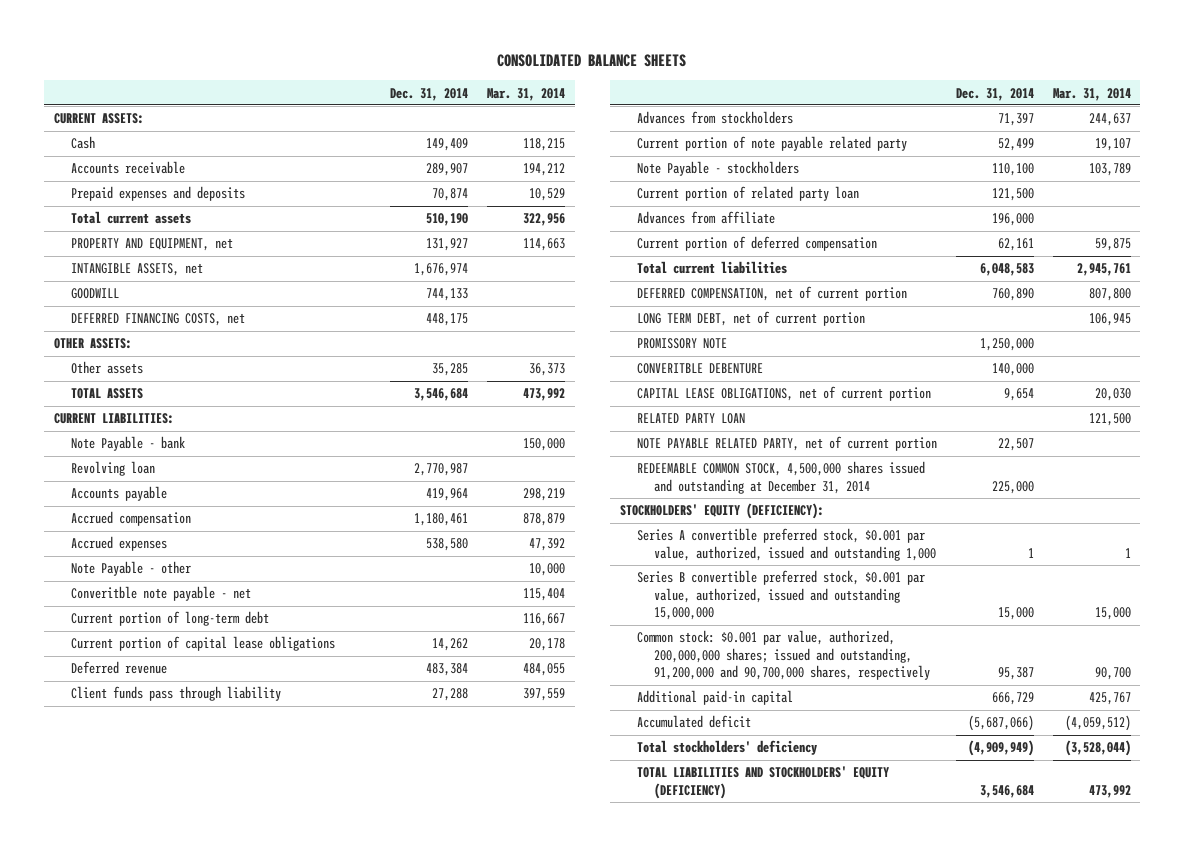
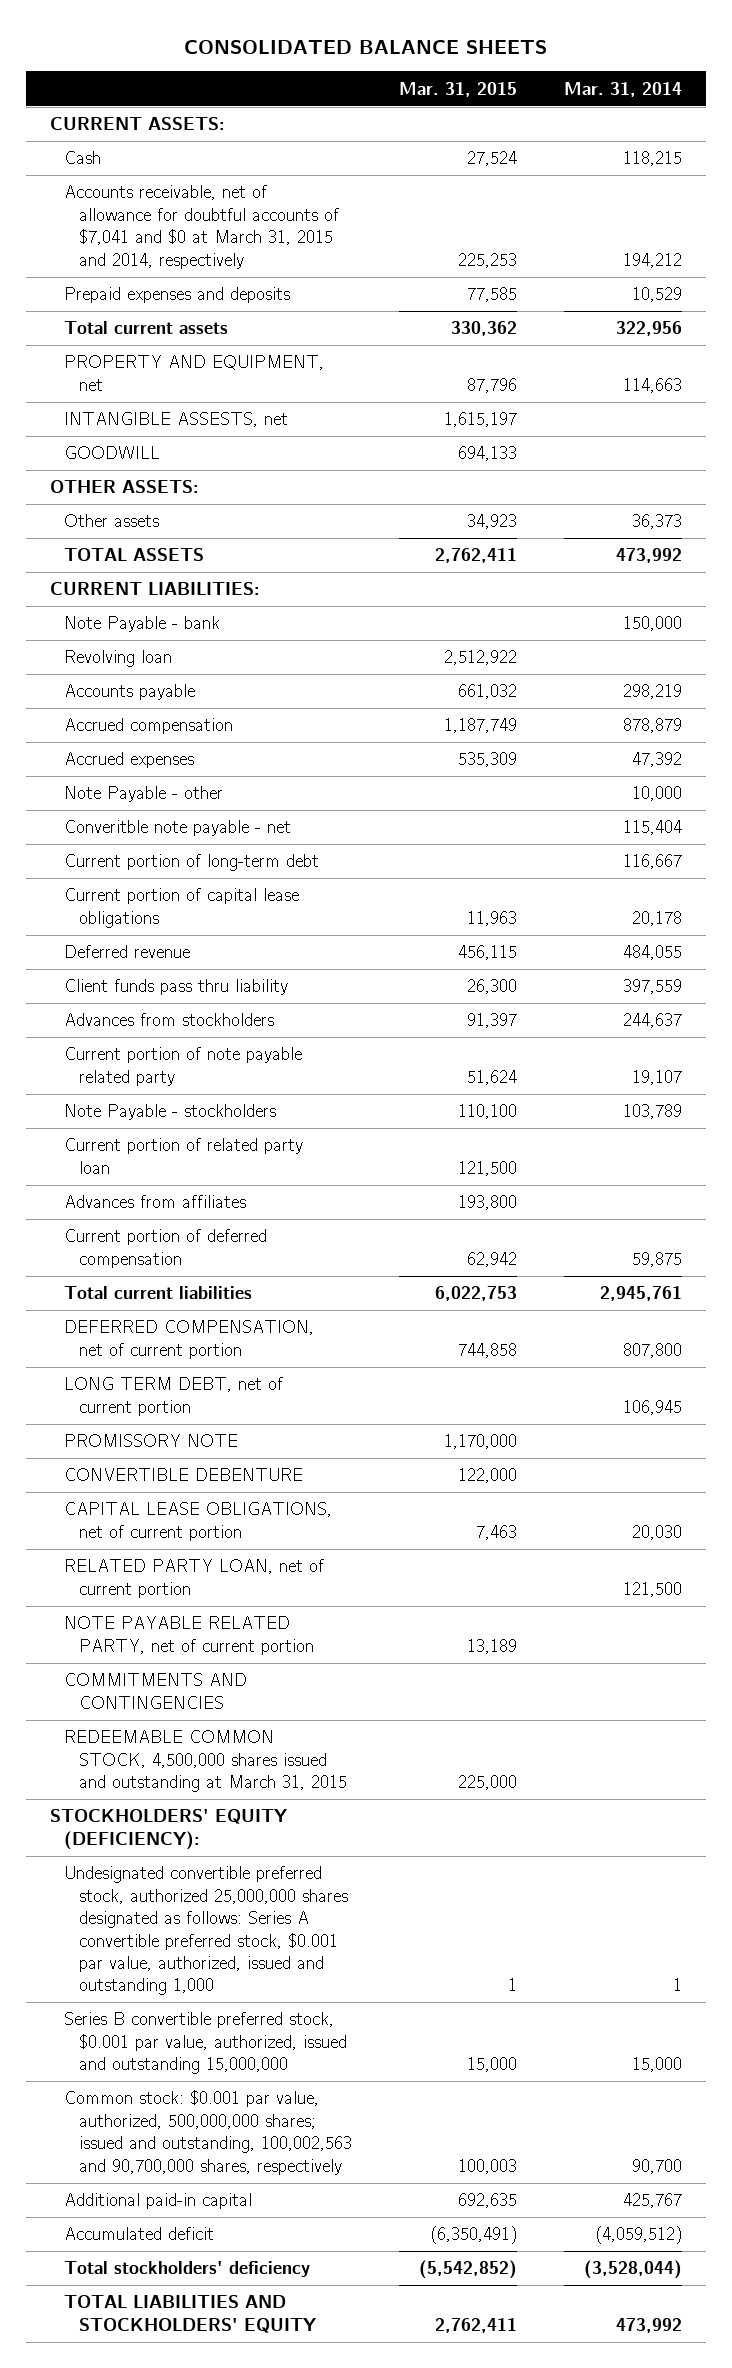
[390,87,469,101] Dec. 31, 2014 -> none
none -> [398,81,517,97] Mar. 31, 2015
[70,161,185,175] Accounts receivable -> [64,185,339,269] Accounts receivable, net of allowance for doubtful accounts of $7,041 and $0 at March 31, 2015 and 2014, respectively
[70,263,203,277] INTANGIBLE ASSETS, net -> [64,412,289,428] INTANGIBLE ASSESTS, net
[70,313,245,327] DEFERRED FINANCING COSTS, net -> none
[70,686,281,702] Client funds pass through liability -> [64,979,289,996] Client funds pass thru liability
[636,211,775,225] Advances from affiliate -> [64,1195,247,1209] Advances from affiliates
[636,363,763,375] CONVERITBLE DEBENTURE -> none
none -> [64,1468,304,1482] CONVERTIBLE DEBENTURE
[636,413,745,425] RELATED PARTY LOAN -> [64,1559,325,1598] RELATED PARTY LOAN, net of current portion
none -> [64,1673,248,1709] COMMITMENTS AND CONTINGENCIES
[636,461,925,494] REDEEMABLE COMMON STOCK, 4,500,000 shares issued and outstanding at December 31, 2014 -> [64,1730,347,1793] REDEEMABLE COMMON STOCK, 4,500,000 shares issued and outstanding at March 31, 2015
[636,528,936,561] Series A convertible preferred stock, $0.001 par value, authorized, issued and outstanding 1,000 -> [64,1866,348,1996] Undesignated convertible preferred stock, authorized 25,000,000 shares designated as follows: Series A convertible preferred stock, $0.001 par value, authorized, issued and outstanding 1,000
[636,630,930,681] Common stock: $0.001 par value, authorized, 200,000,000 shares; issued and outstanding, 91,200,000 and 90,700,000 shares, respectively -> [64,2090,352,2175] Common stock: $0.001 par value, authorized, 500,000,000 shares; issued and outstanding, 100,002,563 and 90,700,000 shares, respectively
[636,766,889,799] TOTAL LIABILITIES AND STOCKHOLDERS' EQUITY (DEFICIENCY) -> [64,2295,317,2333] TOTAL LIABILITIES AND STOCKHOLDERS' EQUITY

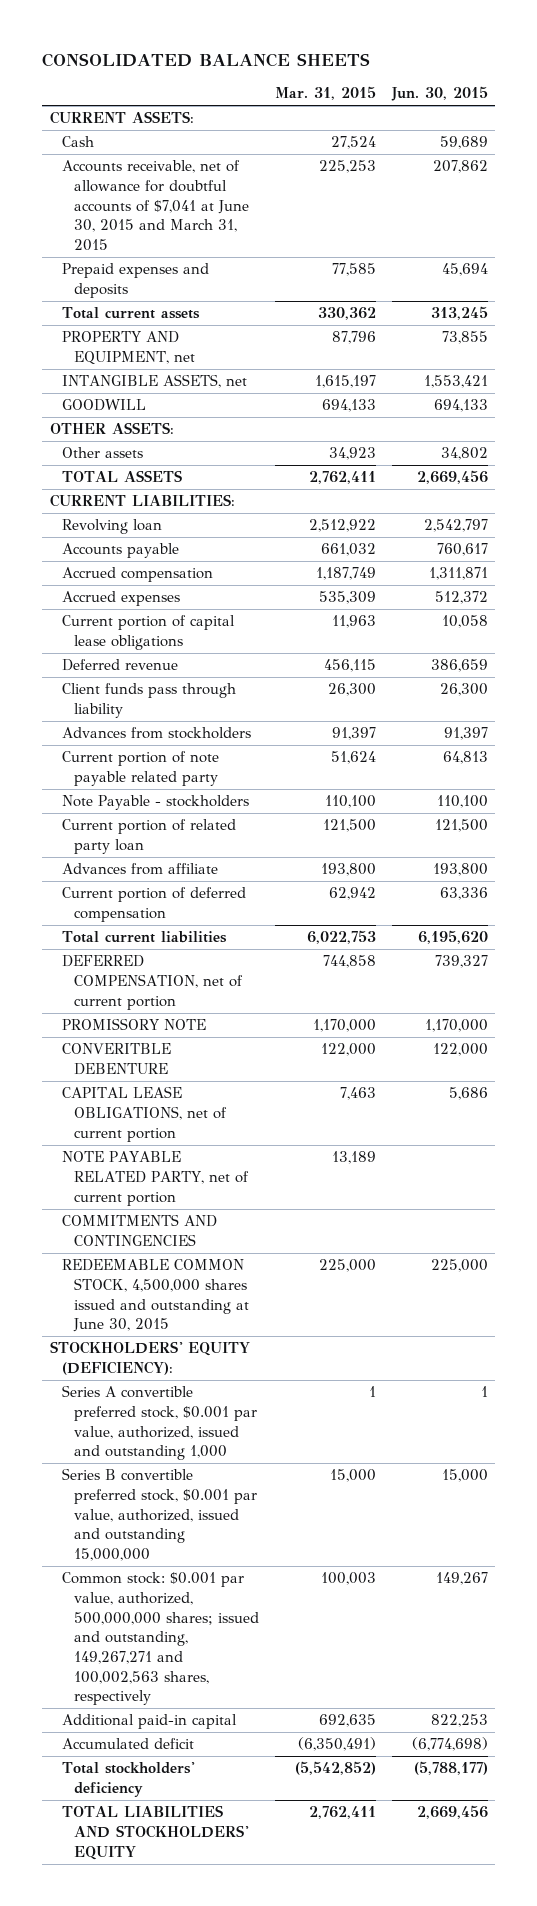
[563,81,682,97] Mar. 31, 2014 -> none
none -> [390,86,488,102] Jun. 30, 2015
[64,185,339,269] Accounts receivable, net of allowance for doubtful accounts of $7,041 and $0 at March 31, 2015 and 2014, respectively -> [62,160,250,252] Accounts receivable, net of allowance for doubtful accounts of $7,041 at June 30, 2015 and March 31, 2015
[64,412,289,428] INTANGIBLE ASSESTS, net -> [62,374,248,389] INTANGIBLE ASSETS, net
[64,616,221,633] Note Payable - bank -> none
[64,786,224,803] Note Payable - other -> none
[64,820,292,837] Converitble note payable - net -> none
[64,854,320,872] Current portion of long-term debt -> none
[64,979,289,996] Client funds pass thru liability -> [62,683,237,719] Client funds pass through liability
[64,1195,247,1209] Advances from affiliates -> [62,863,219,876] Advances from affiliate
[64,1377,284,1416] LONG TERM DEBT, net of current portion -> none
[64,1468,304,1482] CONVERTIBLE DEBENTURE -> [62,1043,172,1076] CONVERITBLE DEBENTURE
[64,1559,325,1598] RELATED PARTY LOAN, net of current portion -> none
[64,1730,347,1793] REDEEMABLE COMMON STOCK, 4,500,000 shares issued and outstanding at March 31, 2015 -> [62,1259,250,1333] REDEEMABLE COMMON STOCK, 4,500,000 shares issued and outstanding at June 30, 2015
[64,1866,348,1996] Undesignated convertible preferred stock, authorized 25,000,000 shares designated as follows: Series A convertible preferred stock, $0.001 par value, authorized, issued and outstanding 1,000 -> [62,1385,258,1461] Series A convertible preferred stock, $0.001 par value, authorized, issued and outstanding 1,000
[64,2090,352,2175] Common stock: $0.001 par value, authorized, 500,000,000 shares; issued and outstanding, 100,002,563 and 90,700,000 shares, respectively -> [62,1572,260,1706] Common stock: $0.001 par value, authorized, 500,000,000 shares; issued and outstanding, 149,267,271 and 100,002,563 shares, respectively

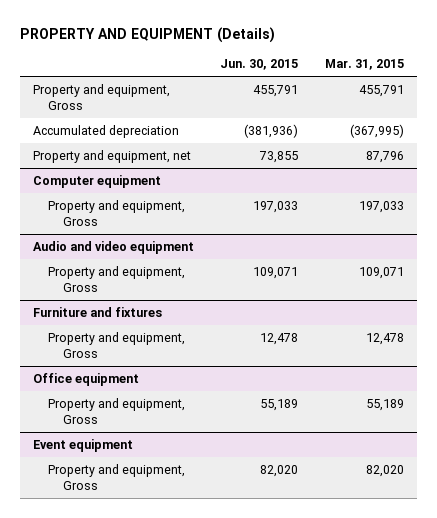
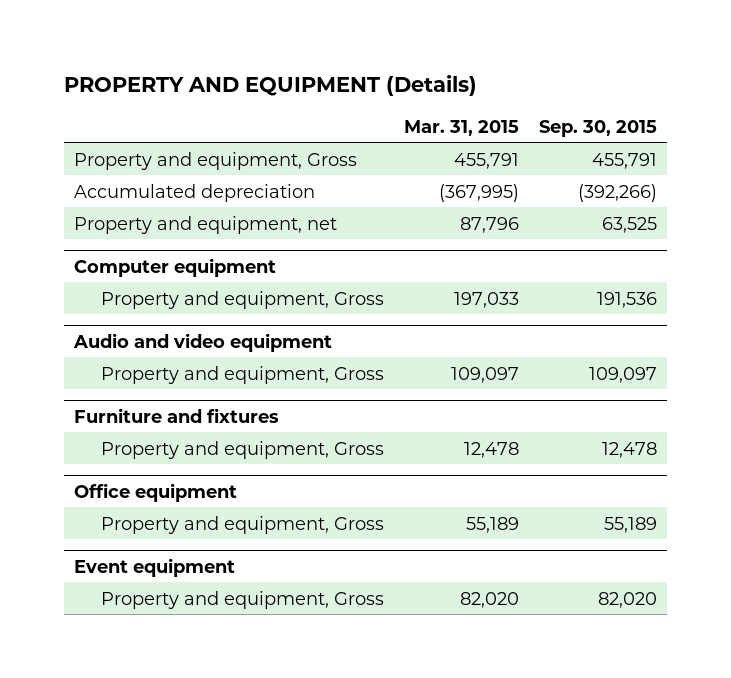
[220,59,299,71] Jun. 30, 2015 -> none
none -> [539,119,658,137] Sep. 30, 2015
[358,266,404,279] 109,071 -> [450,366,519,383] 109,097

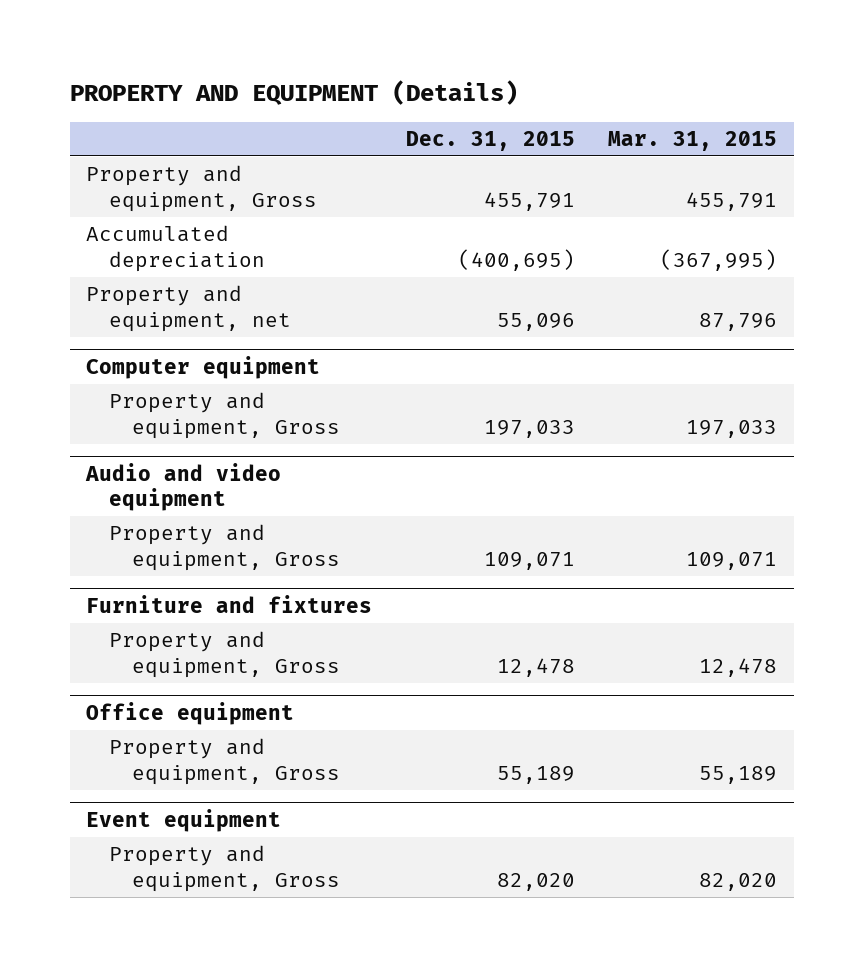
[539,119,658,137] Sep. 30, 2015 -> none
none -> [405,130,575,151] Dec. 31, 2015
[450,366,519,383] 109,097 -> [686,551,778,570] 109,071

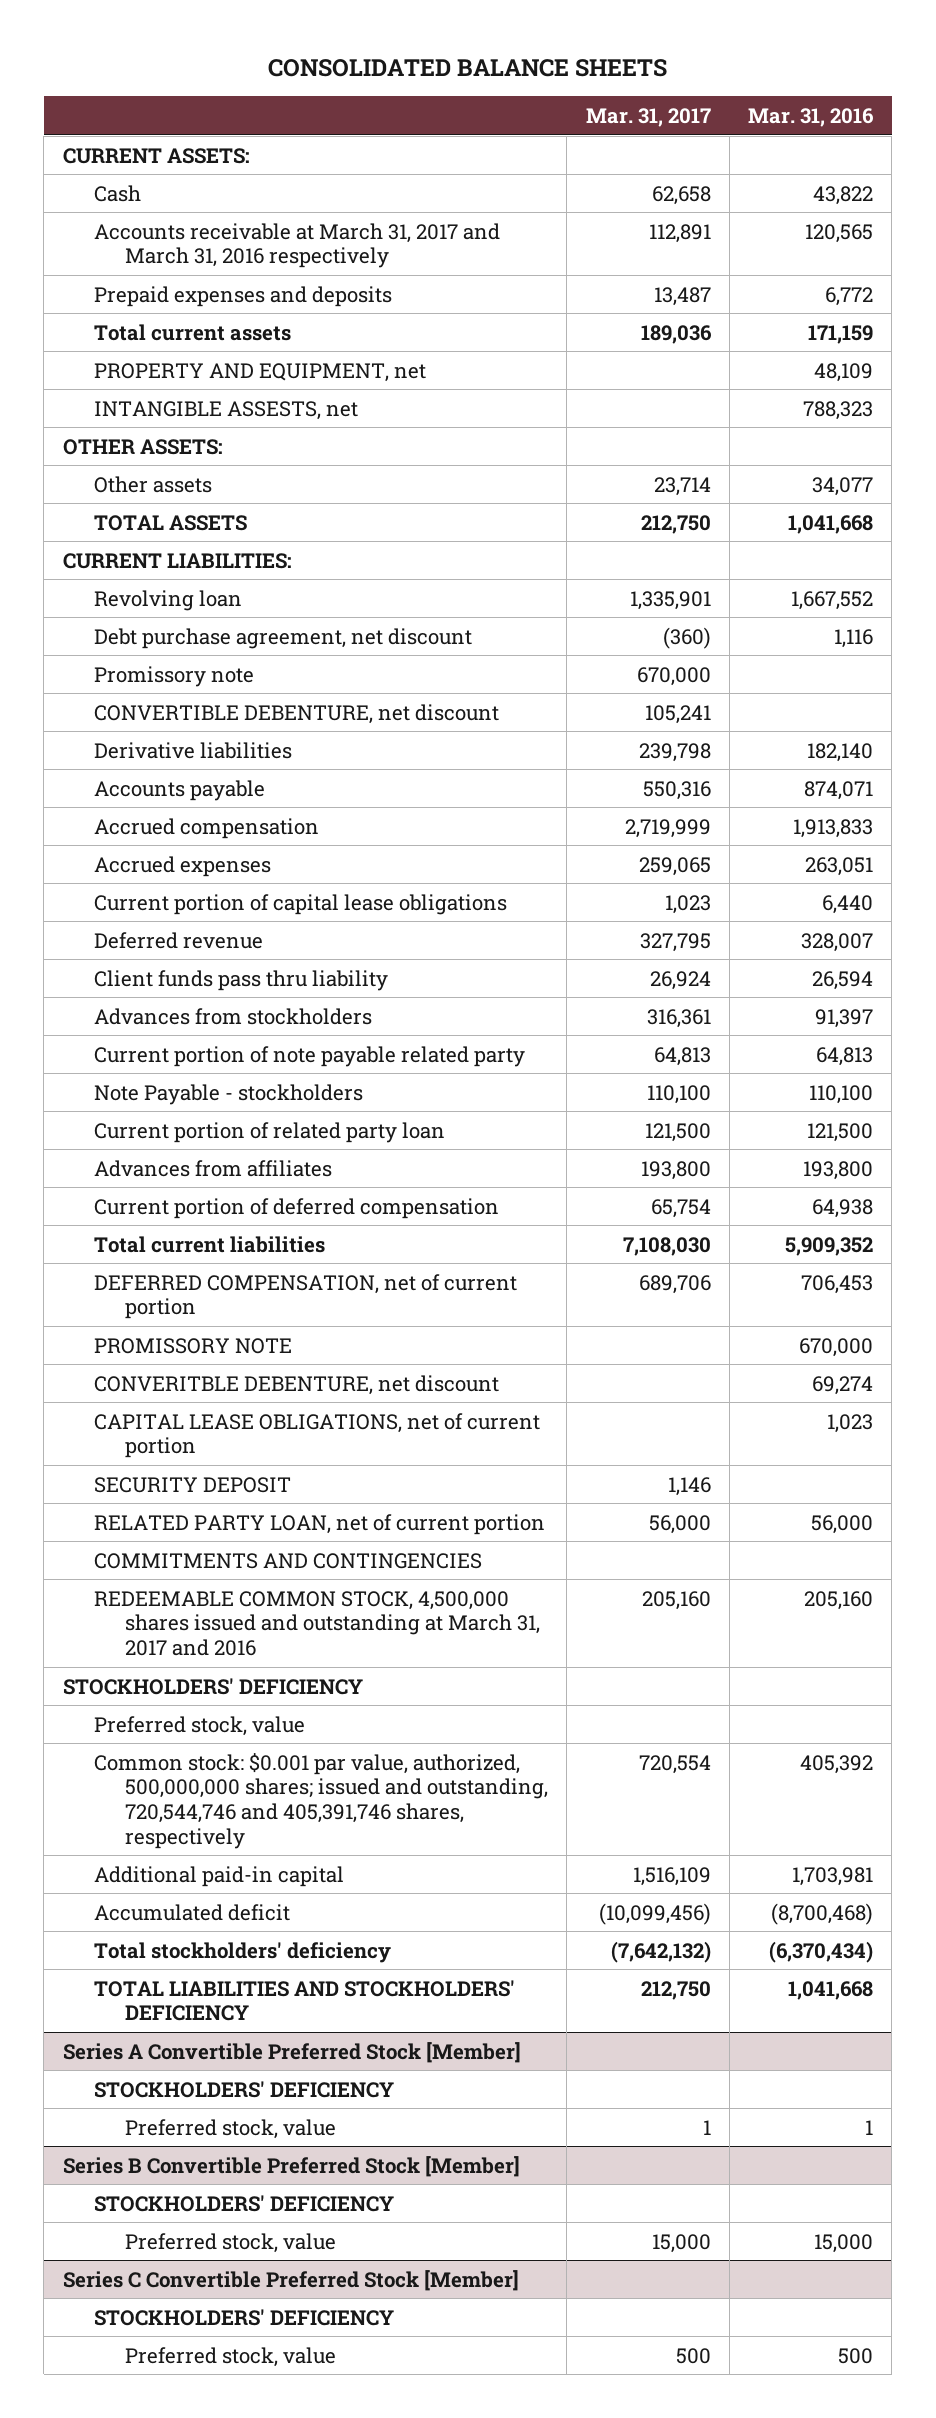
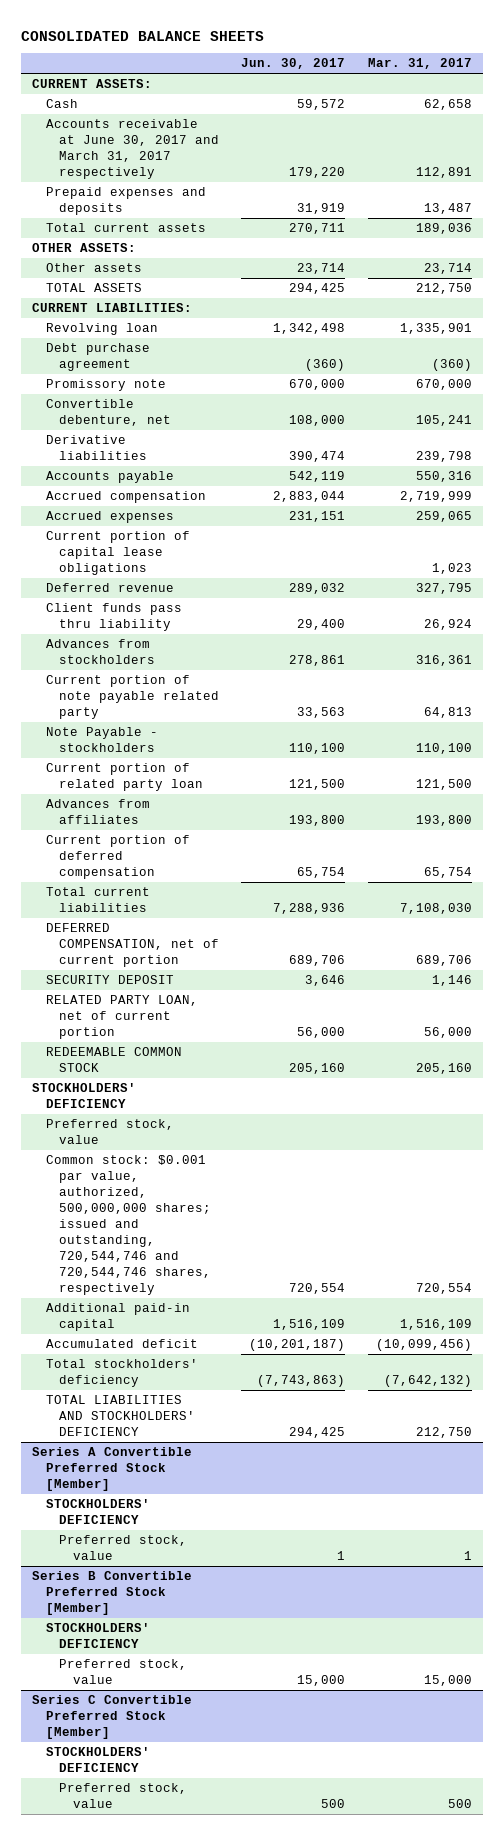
[748,107,875,127] Mar. 31, 2016 -> none
none -> [241,58,346,70] Jun. 30, 2017
[93,222,500,269] Accounts receivable at March 31, 2017 and March 31, 2016 respectively -> [45,119,220,180] Accounts receivable at June 30, 2017 and March 31, 2017 respectively
[93,362,426,382] PROPERTY AND EQUIPMENT, net -> none
[93,400,358,420] INTANGIBLE ASSESTS, net -> none
[93,627,472,649] Debt purchase agreement, net discount -> [45,343,150,372] Debt purchase agreement
[93,703,499,724] CONVERTIBLE DEBENTURE, net discount -> [45,399,172,427] Convertible debenture, net
[93,1337,292,1354] PROMISSORY NOTE -> none
[93,1374,499,1395] CONVERITBLE DEBENTURE, net discount -> none
[93,1412,540,1459] CAPITAL LEASE OBLIGATIONS, net of current portion -> none
[93,1552,482,1569] COMMITMENTS AND CONTINGENCIES -> none
[93,1590,541,1656] REDEEMABLE COMMON STOCK, 4,500,000 shares issued and outstanding at March 31, 2017 and 2016 -> [45,1047,182,1073] REDEEMABLE COMMON STOCK
[93,1752,549,1849] Common stock: $0.001 par value, authorized, 500,000,000 shares; issued and outstanding, 720,544,746 and 405,391,746 shares, respectively -> [45,1155,212,1296] Common stock: $0.001 par value, authorized, 500,000,000 shares; issued and outstanding, 720,544,746 and 720,544,746 shares, respectively

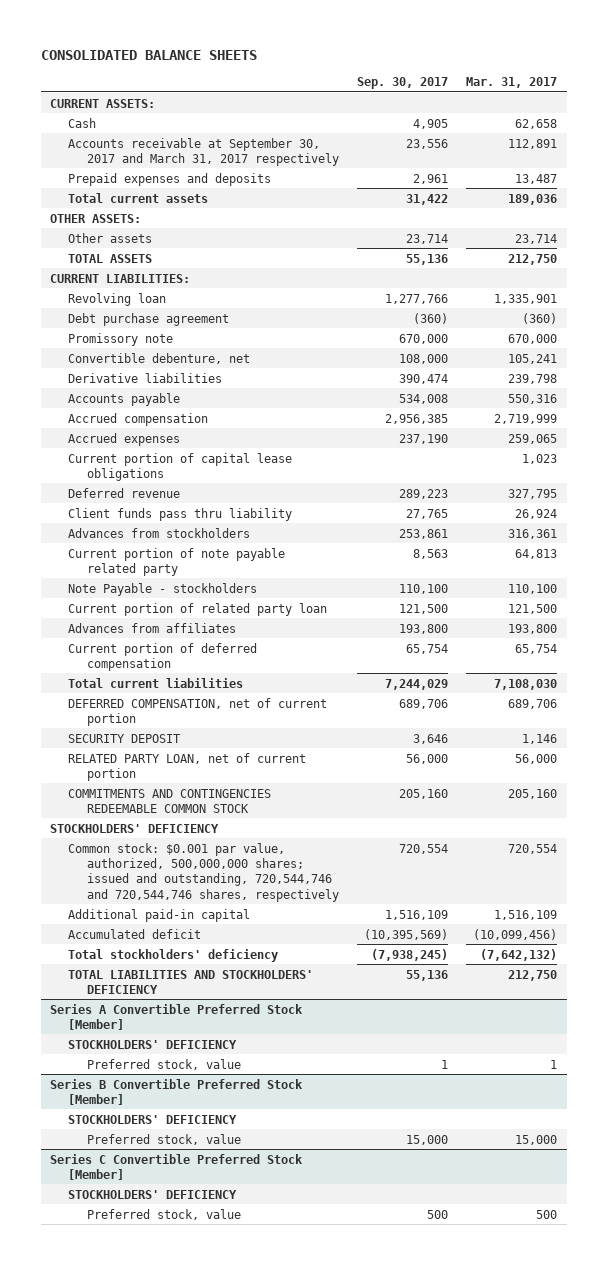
[241,58,346,70] Jun. 30, 2017 -> none
none -> [356,77,448,90] Sep. 30, 2017
[45,119,220,180] Accounts receivable at June 30, 2017 and March 31, 2017 respectively -> [68,137,339,166] Accounts receivable at September 30, 2017 and March 31, 2017 respectively
[45,1047,182,1073] REDEEMABLE COMMON STOCK -> [68,788,272,813] COMMITMENTS AND CONTINGENCIES REDEEMABLE COMMON STOCK
[45,1119,174,1145] Preferred stock, value -> none

